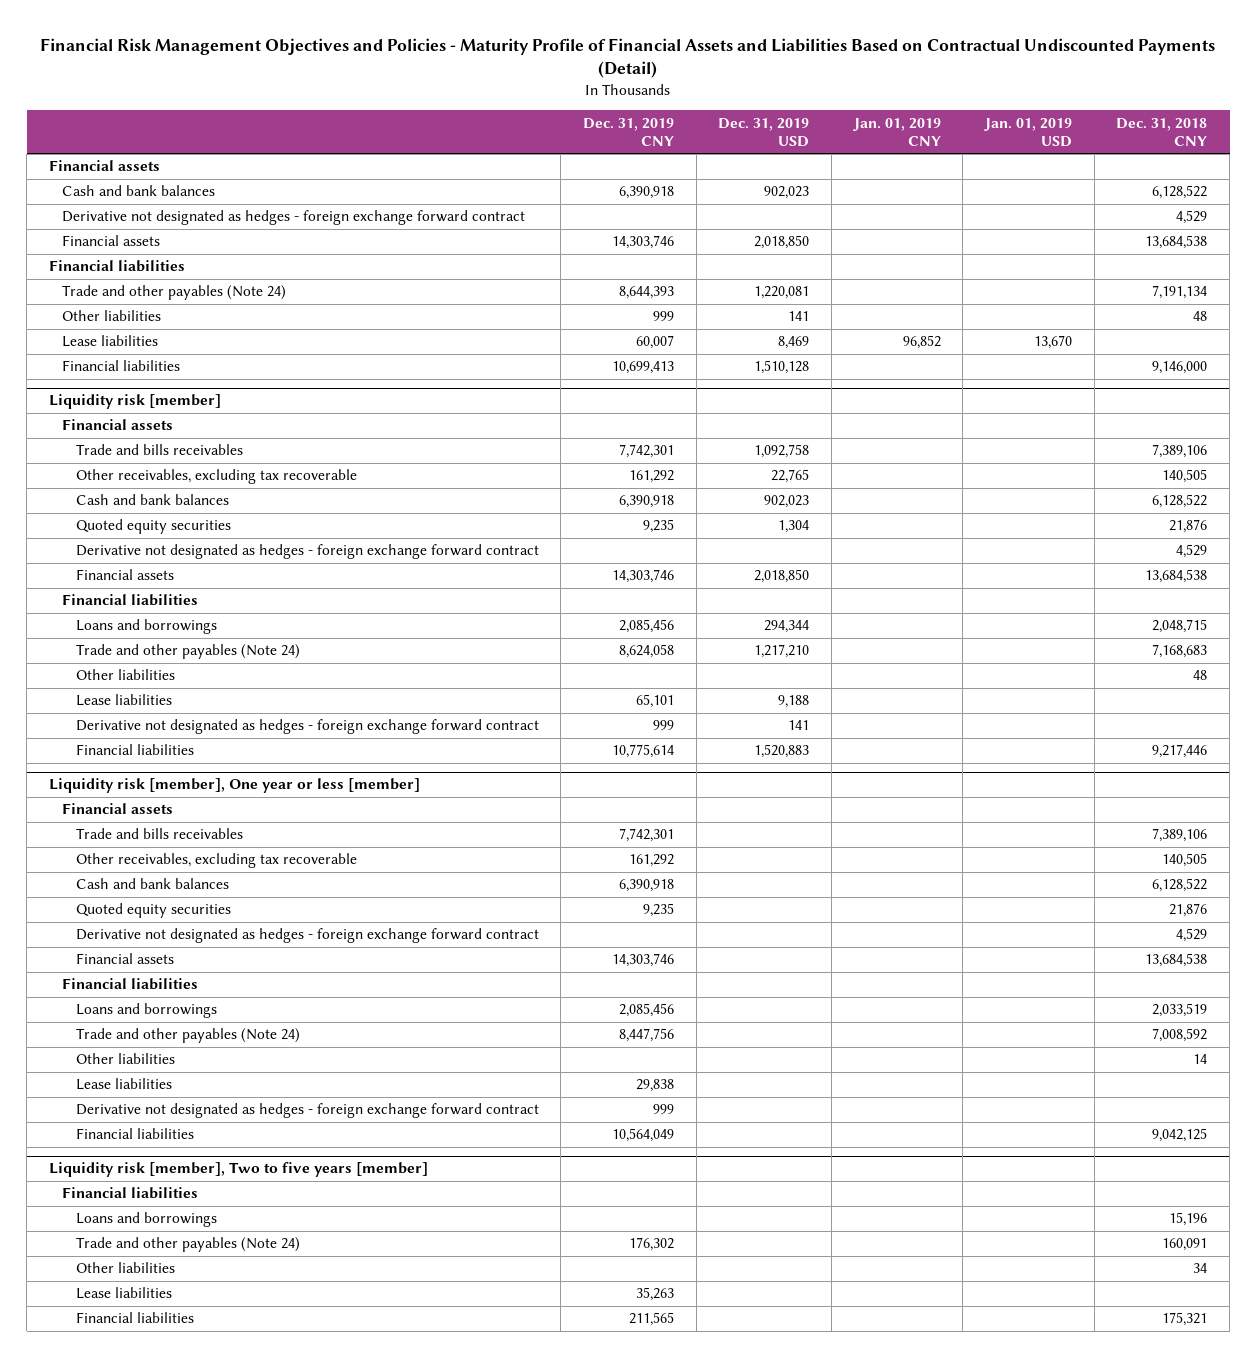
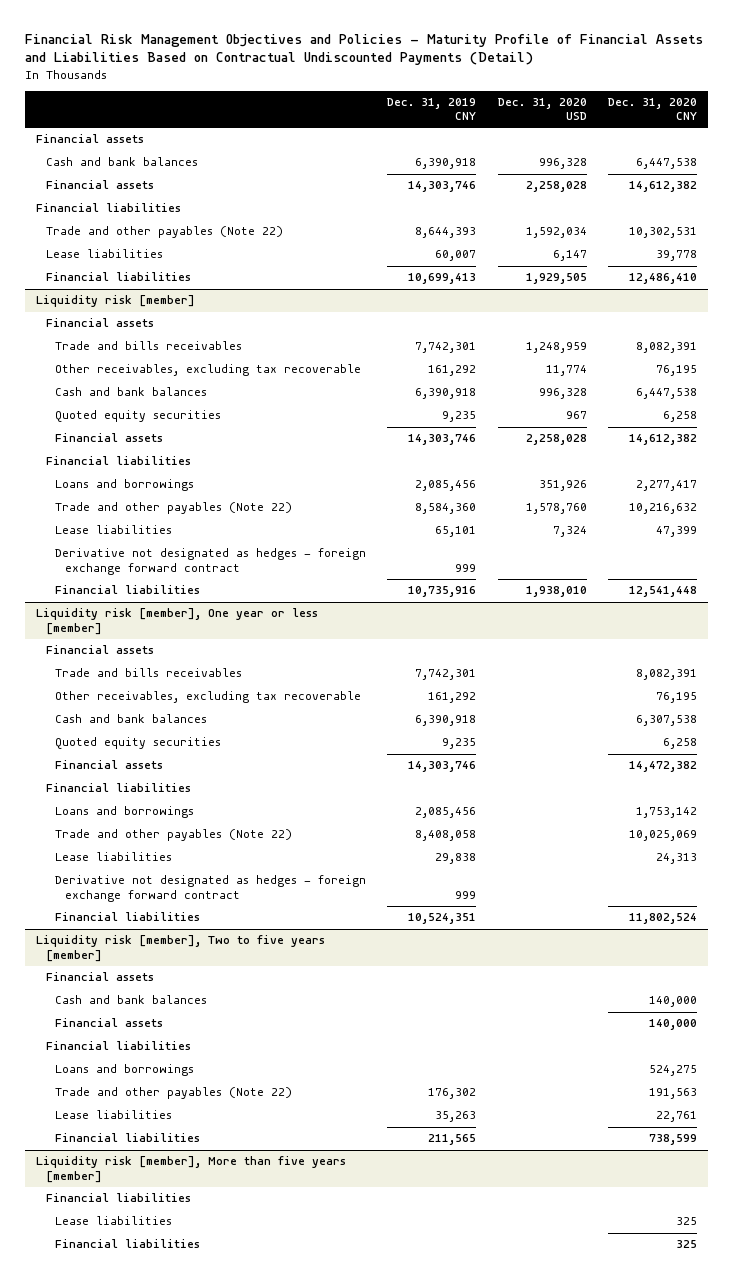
[718,117,810,147] Dec. 31, 2019 USD -> none
[852,117,941,146] Jan. 01, 2019 CNY -> none
[984,117,1073,147] Jan. 01, 2019 USD -> none
[1116,117,1208,146] Dec. 31, 2018 CNY -> none
none -> [497,98,587,121] Dec. 31, 2020 USD
none -> [608,98,698,121] Dec. 31, 2020 CNY
[62,210,526,226] Derivative not designated as hedges - foreign exchange forward contract -> none
[62,310,162,322] Other liabilities -> none
[62,285,287,301] Trade and other payables (Note 24) -> [45,226,283,239] Trade and other payables (Note 22)
[75,544,539,560] Derivative not designated as hedges - foreign exchange forward contract -> none
[75,669,175,681] Other liabilities -> none
[75,644,300,660] Trade and other payables (Note 24) -> [55,502,293,515] Trade and other payables (Note 22)
[619,644,675,659] 8,624,058 -> [415,503,477,515] 8,584,360
[612,744,675,759] 10,775,614 -> [408,586,477,598] 10,735,916
[75,928,539,944] Derivative not designated as hedges - foreign exchange forward contract -> none
[75,1053,175,1065] Other liabilities -> none
[75,1028,300,1044] Trade and other payables (Note 24) -> [55,829,293,842] Trade and other payables (Note 22)
[619,1028,675,1043] 8,447,756 -> [415,830,477,842] 8,408,058
[612,1128,675,1143] 10,564,049 -> [408,913,477,925] 10,524,351
none -> [45,972,154,982] Financial assets
none -> [55,995,208,1005] Cash and bank balances
none -> [55,1018,164,1028] Financial assets
[75,1262,175,1274] Other liabilities -> none
[75,1237,300,1253] Trade and other payables (Note 24) -> [55,1087,293,1100] Trade and other payables (Note 22)
none -> [35,1156,346,1183] Liquidity risk [member], More than five years [member]
none -> [45,1193,191,1203] Financial liabilities
none -> [55,1216,173,1226] Lease liabilities
none -> [55,1239,201,1249] Financial liabilities

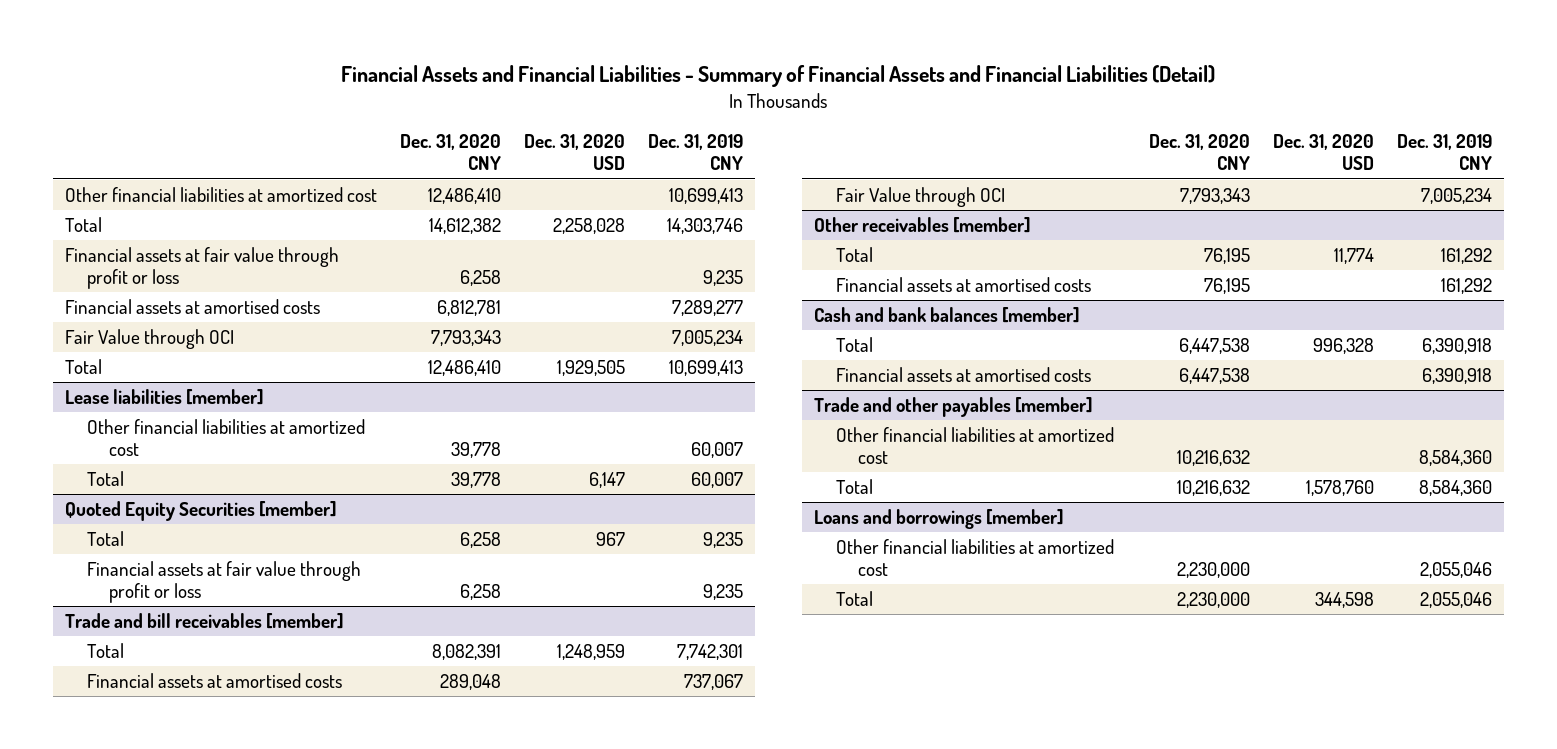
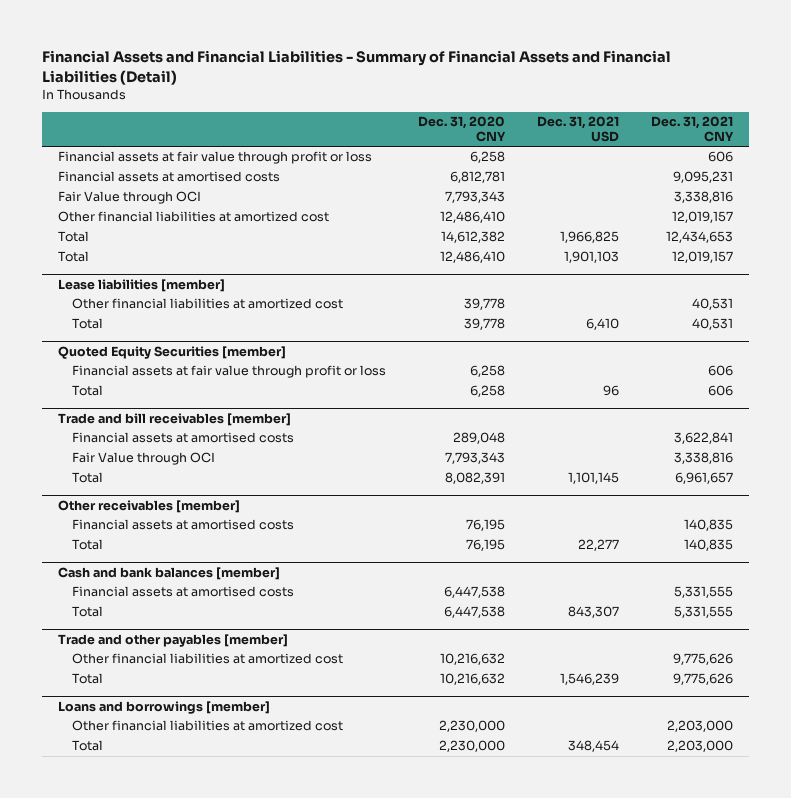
[524,134,626,171] Dec. 31, 2020 USD -> none
[648,134,744,171] Dec. 31, 2019 CNY -> none
none -> [536,115,619,143] Dec. 31, 2021 USD
none -> [650,115,734,143] Dec. 31, 2021 CNY
[64,186,377,202] Other financial liabilities at amortized cost -> [58,211,330,223] Other financial liabilities at amortized cost
[64,216,102,232] Total -> [58,231,90,243] Total
[86,530,124,546] Total -> [71,385,103,397] Total
[86,642,124,658] Total -> [71,472,103,484] Total
[835,246,873,262] Total -> [71,539,103,551] Total
[835,336,873,352] Total -> [71,606,103,618] Total

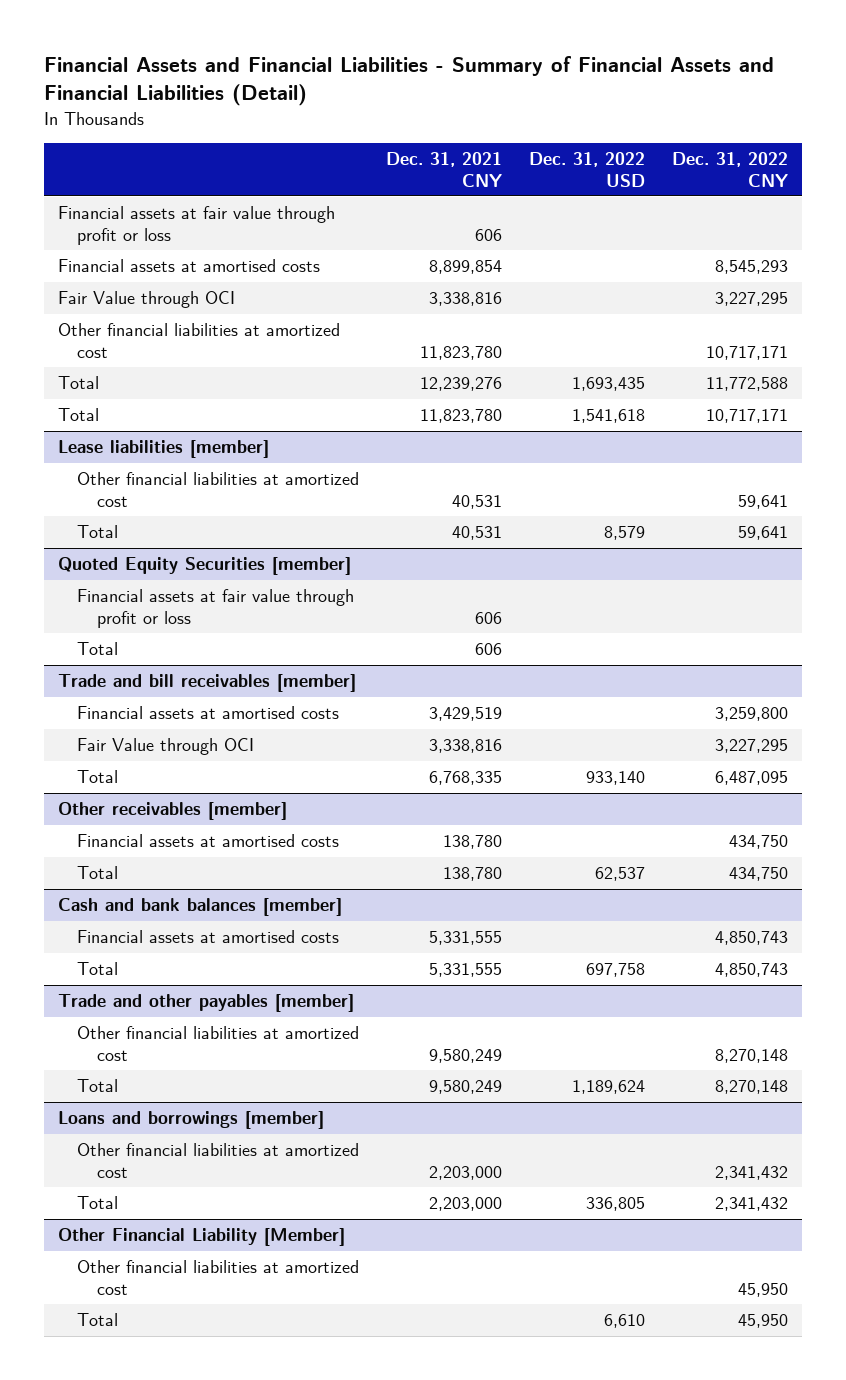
[417,115,506,143] Dec. 31, 2020 CNY -> none
[536,115,619,143] Dec. 31, 2021 USD -> none
none -> [529,151,646,187] Dec. 31, 2022 USD
none -> [672,151,789,187] Dec. 31, 2022 CNY
[672,171,733,184] 9,095,231 -> [429,260,503,275] 8,899,854
[671,211,733,224] 12,019,157 -> [420,345,503,360] 11,823,780
[665,231,733,244] 12,434,653 -> [420,377,503,392] 12,239,276
[671,251,733,264] 12,019,157 -> [420,409,503,424] 11,823,780
[673,432,733,445] 3,622,841 -> [429,707,503,722] 3,429,519
[674,472,733,485] 6,961,657 -> [429,771,503,786] 6,768,335
[683,519,733,532] 140,835 -> [443,835,503,850] 138,780
[683,539,733,552] 140,835 -> [443,867,503,882] 138,780
[672,653,733,666] 9,775,626 -> [429,1048,503,1063] 9,580,249
[672,673,733,686] 9,775,626 -> [429,1080,503,1095] 9,580,249
none -> [57,1228,345,1247] Other Financial Liability [Member]
none -> [77,1260,360,1295] Other financial liabilities at amortized cost
none -> [77,1313,119,1327] Total

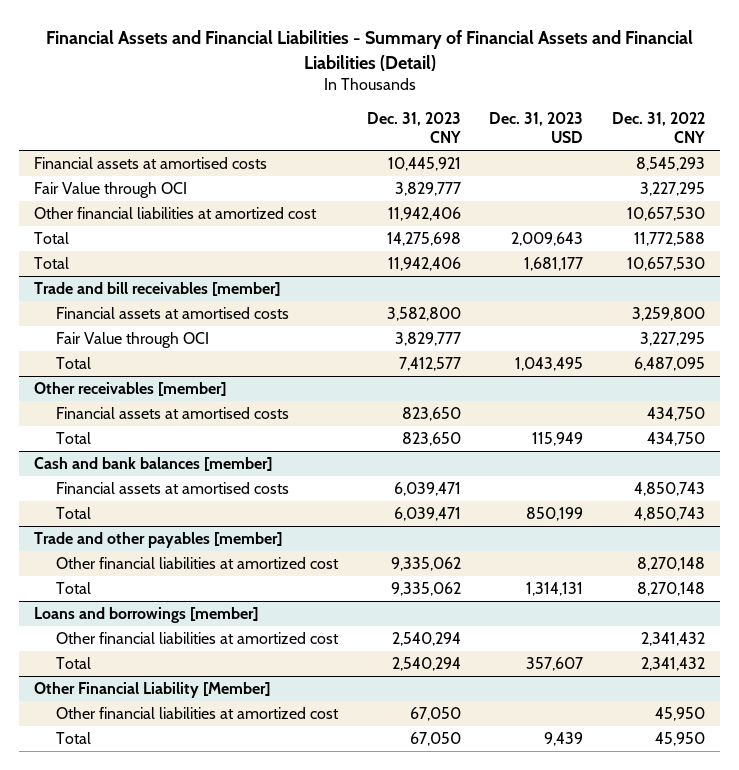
[386,151,503,187] Dec. 31, 2021 CNY -> none
[529,151,646,187] Dec. 31, 2022 USD -> none
none -> [366,111,461,144] Dec. 31, 2023 CNY
none -> [489,111,584,144] Dec. 31, 2023 USD
[57,206,335,245] Financial assets at fair value through profit or loss -> none
[706,345,789,360] 10,717,171 -> [627,207,706,222] 10,657,530
[57,440,269,459] Lease liabilities [member] -> none
[77,472,360,507] Other financial liabilities at amortized cost -> none
[77,525,119,539] Total -> none
[57,557,351,576] Quoted Equity Securities [member] -> none
[77,589,355,628] Financial assets at fair value through profit or loss -> none
[77,642,119,656] Total -> none
[706,409,789,424] 10,717,171 -> [627,257,706,272] 10,657,530

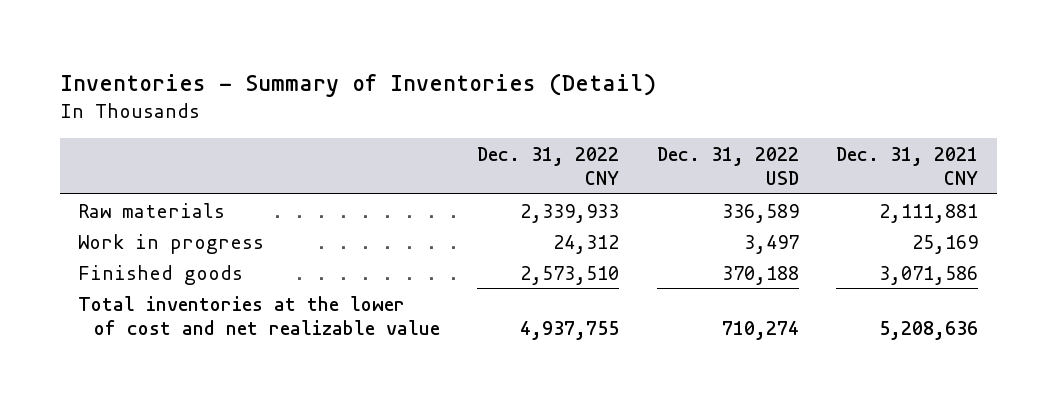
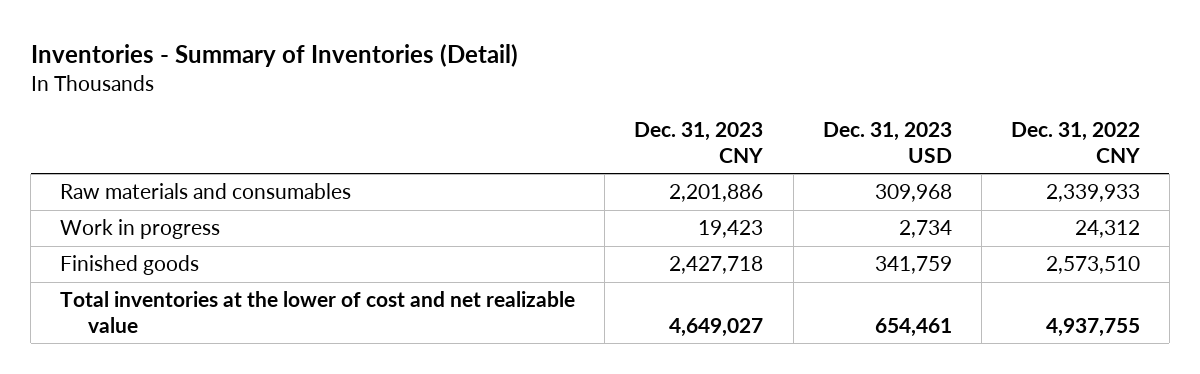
[656,146,799,185] Dec. 31, 2022 USD -> none
[836,146,979,185] Dec. 31, 2021 CNY -> none
none -> [634,121,764,163] Dec. 31, 2023 CNY
none -> [822,121,952,163] Dec. 31, 2023 USD
[78,202,226,218] Raw materials -> [60,183,352,200] Raw materials and consumables

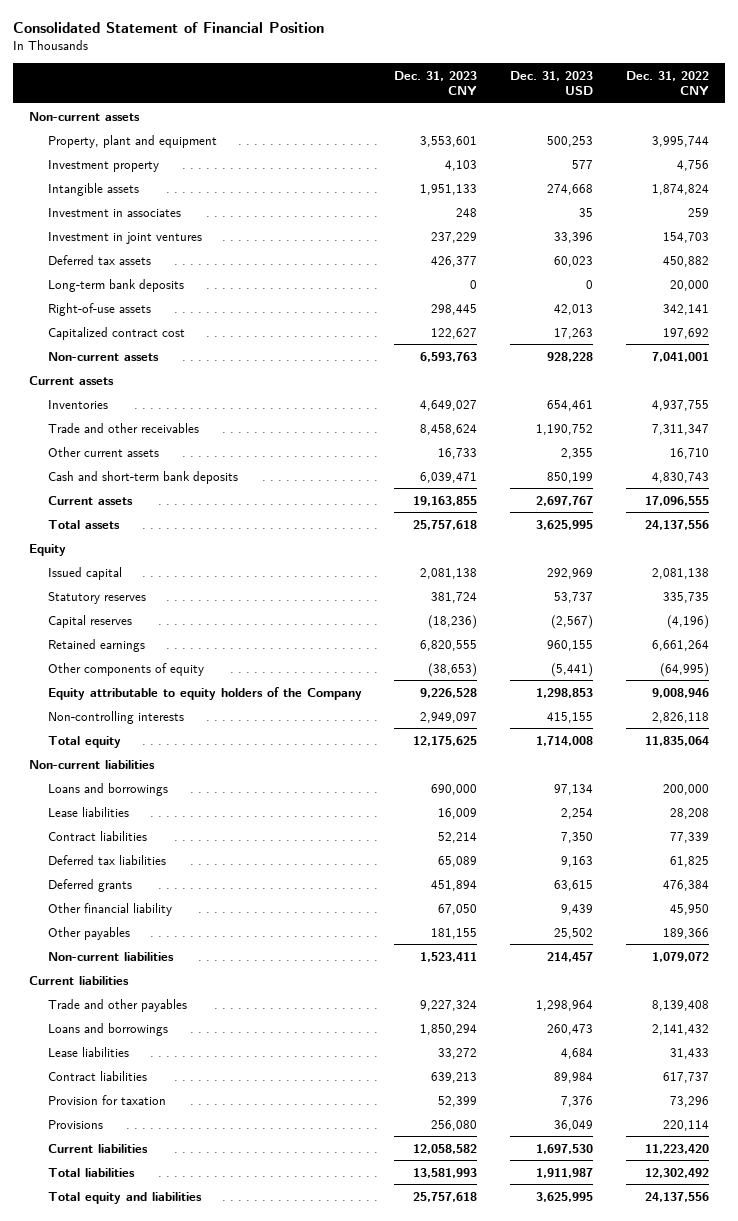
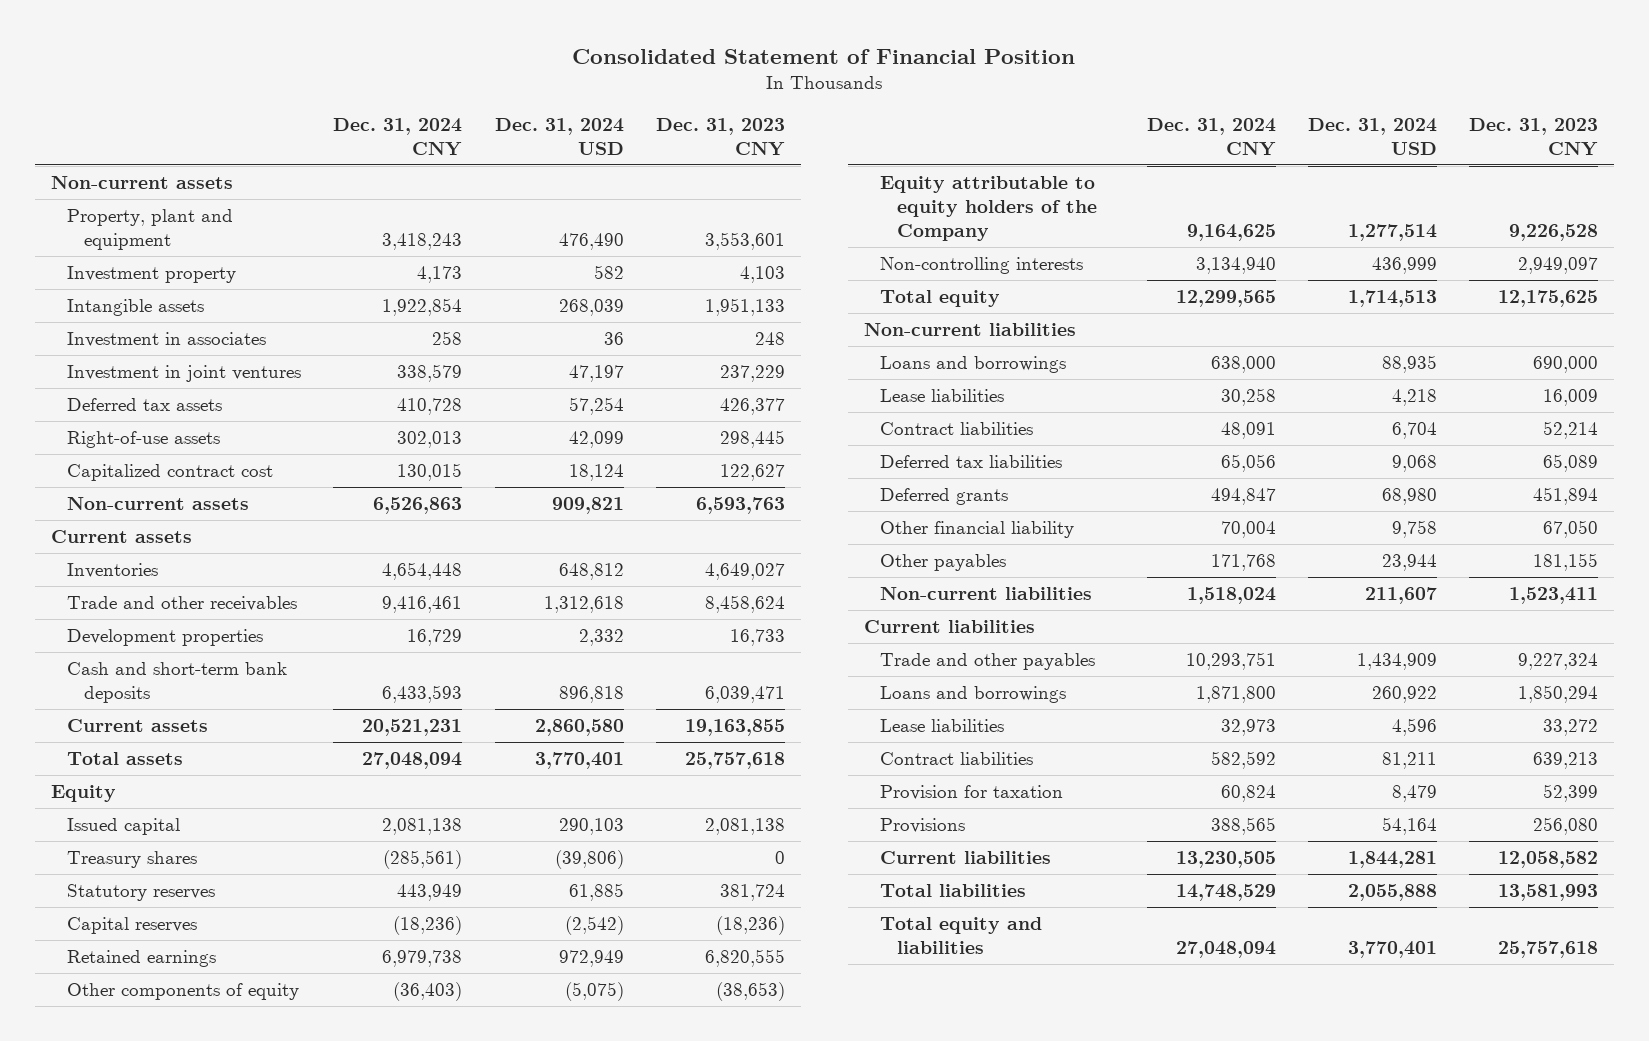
[510,70,594,96] Dec. 31, 2023 USD -> none
[625,70,709,96] Dec. 31, 2022 CNY -> none
none -> [333,118,463,156] Dec. 31, 2024 CNY
none -> [494,118,624,155] Dec. 31, 2024 USD
[47,278,184,292] Long-term bank deposits -> none
[47,446,159,457] Other current assets -> [67,628,264,646] Development properties
none -> [67,850,198,868] Treasury shares

